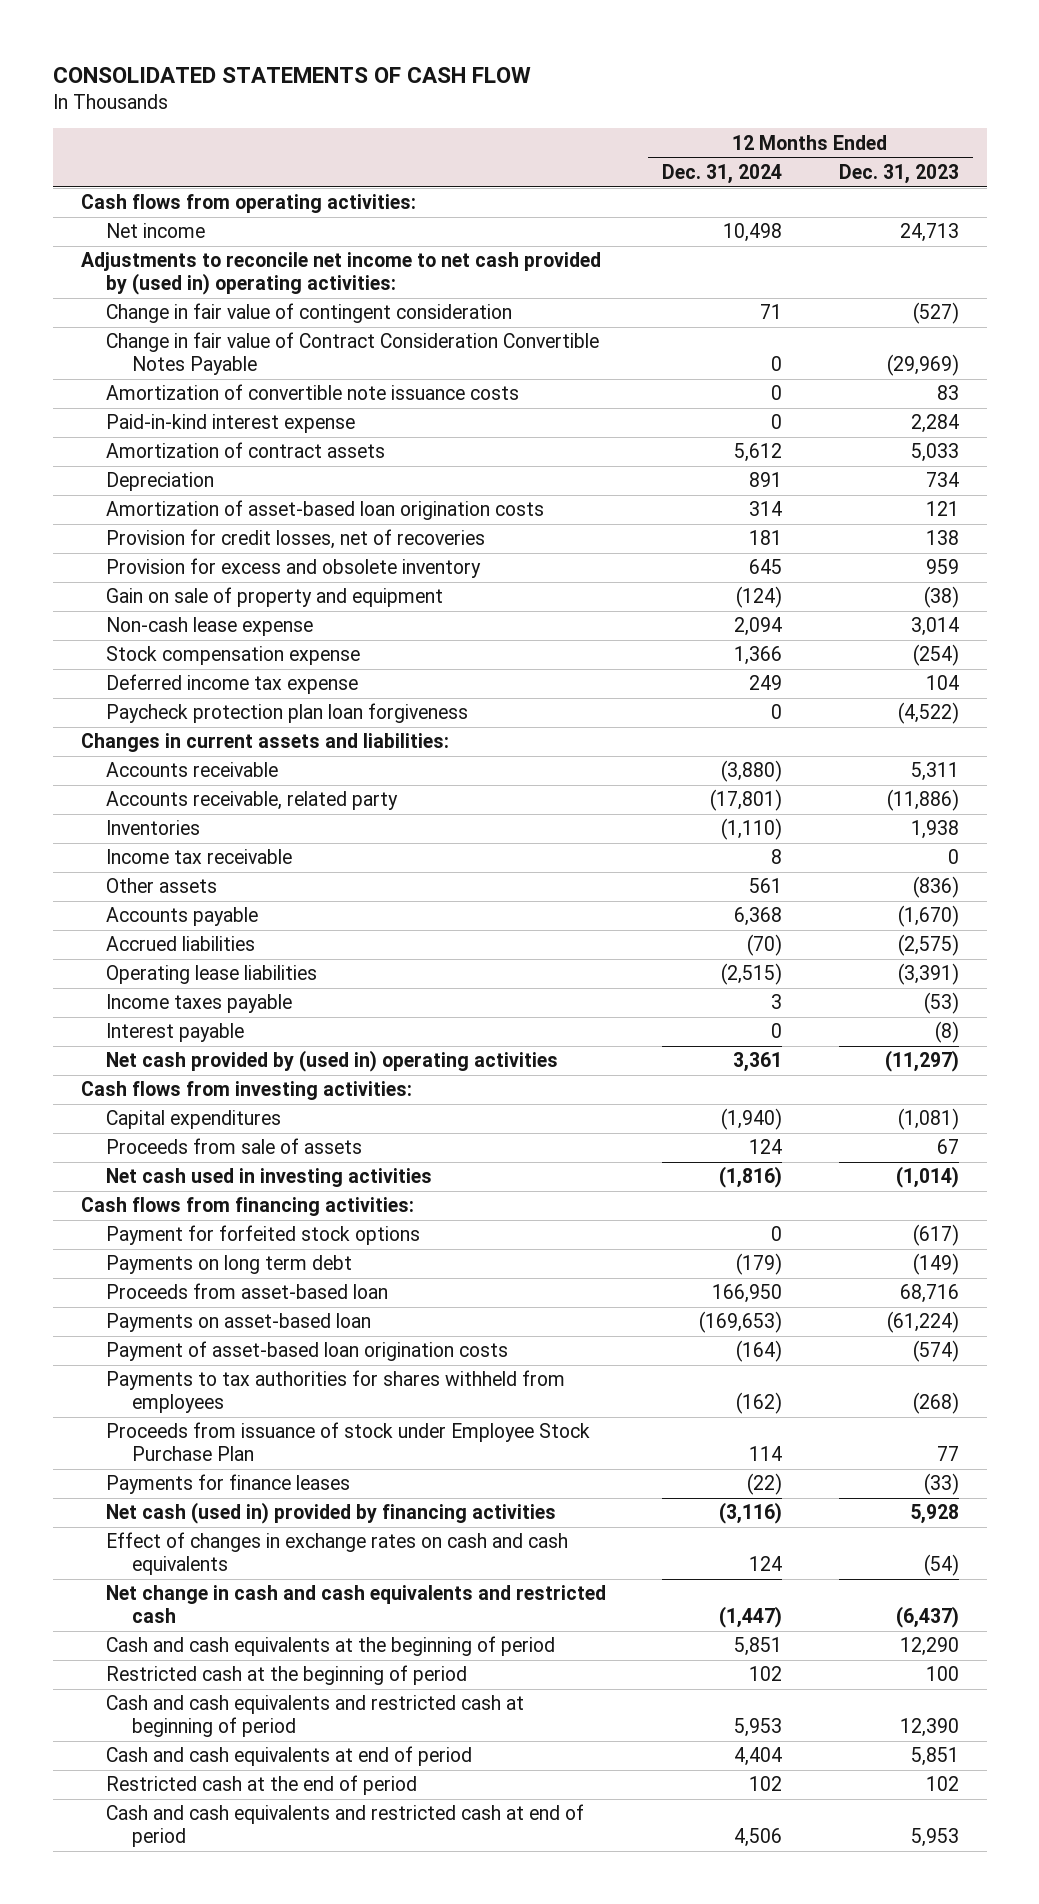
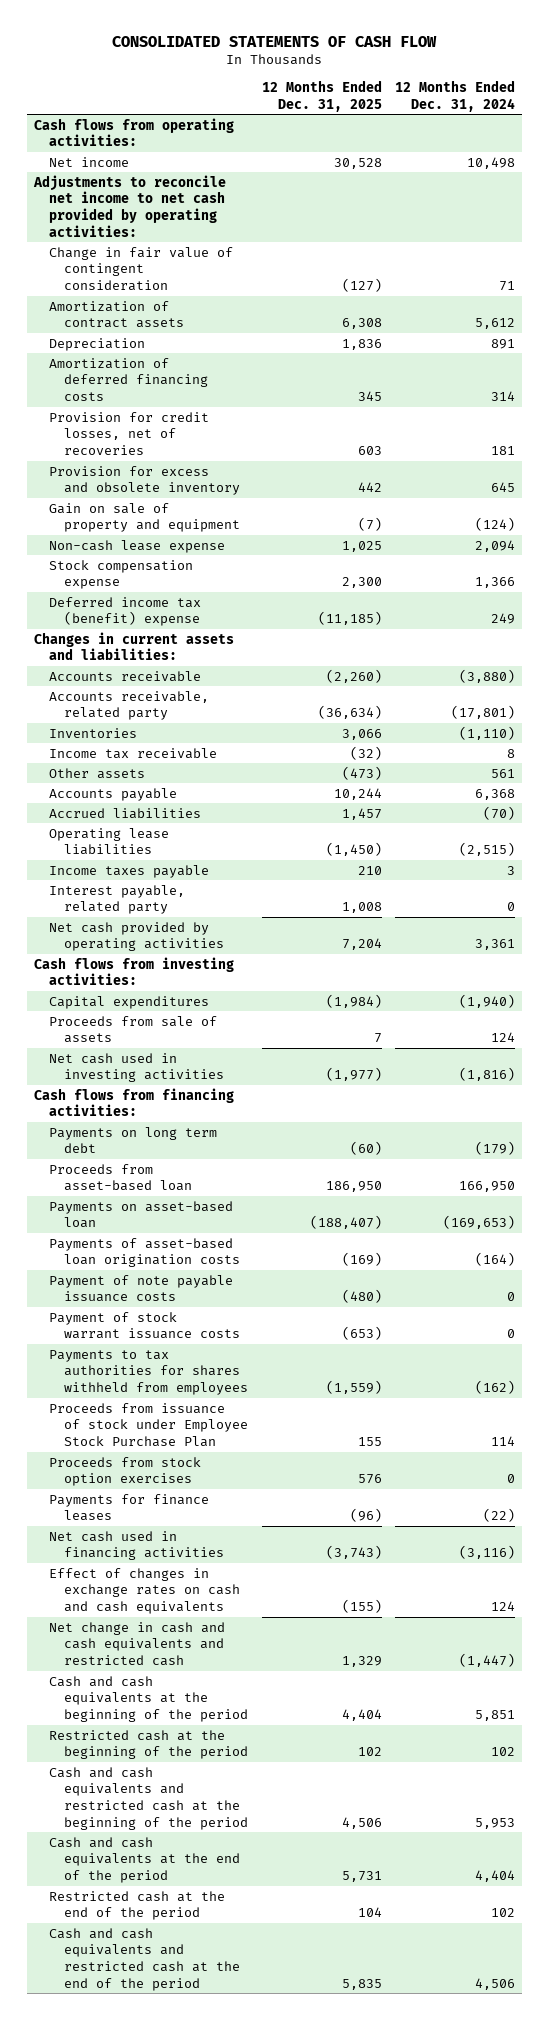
[838,163,959,184] Dec. 31, 2023 -> none
none -> [261,80,382,112] 12 Months Ended Dec. 31, 2025
[80,252,601,296] Adjustments to reconcile net income to net cash provided by (used in) operating activities: -> [32,174,226,237] Adjustments to reconcile net income to net cash provided by operating activities:
[106,332,600,376] Change in fair value of Contract Consideration Convertible Notes Payable -> none
[106,384,520,401] Amortization of convertible note issuance costs -> none
[106,414,356,434] Paid-in-kind interest expense -> none
[106,500,545,521] Amortization of asset-based loan origination costs -> [48,357,209,402] Amortization of deferred financing costs
[106,703,469,724] Paycheck protection plan loan forgiveness -> none
[106,674,359,695] Deferred income tax expense -> [48,596,201,627] Deferred income tax (benefit) expense
[106,1023,245,1043] Interest payable -> [48,884,185,915] Interest payable, related party
[106,1050,559,1073] Net cash provided by (used in) operating activities -> [48,921,225,952] Net cash provided by operating activities
[106,1225,421,1246] Payment for forfeited stock options -> none
none -> [48,1237,241,1268] Payments of asset-based loan origination costs
[106,1341,509,1362] Payment of asset-based loan origination costs -> [48,1274,233,1303] Payment of note payable issuance costs
[736,1340,783,1363] (164) -> [506,1292,515,1302] 0
none -> [48,1311,241,1340] Payment of stock warrant issuance costs
none -> [48,1456,201,1487] Proceeds from stock option exercises
[106,1502,557,1525] Net cash (used in) provided by financing activities -> [48,1530,225,1561] Net cash used in financing activities
[106,1636,556,1657] Cash and cash equivalents at the beginning of period -> [48,1675,249,1723] Cash and cash equivalents at the beginning of the period
[106,1665,468,1686] Restricted cash at the beginning of period -> [48,1729,249,1760] Restricted cash at the beginning of the period
[106,1695,525,1738] Cash and cash equivalents and restricted cash at beginning of period -> [48,1766,249,1830] Cash and cash equivalents and restricted cash at the beginning of the period
[106,1746,473,1767] Cash and cash equivalents at end of period -> [48,1836,241,1884] Cash and cash equivalents at the end of the period
[106,1775,418,1796] Restricted cash at the end of period -> [48,1890,225,1921] Restricted cash at the end of the period
[106,1804,585,1848] Cash and cash equivalents and restricted cash at end of period -> [48,1927,241,1991] Cash and cash equivalents and restricted cash at the end of the period

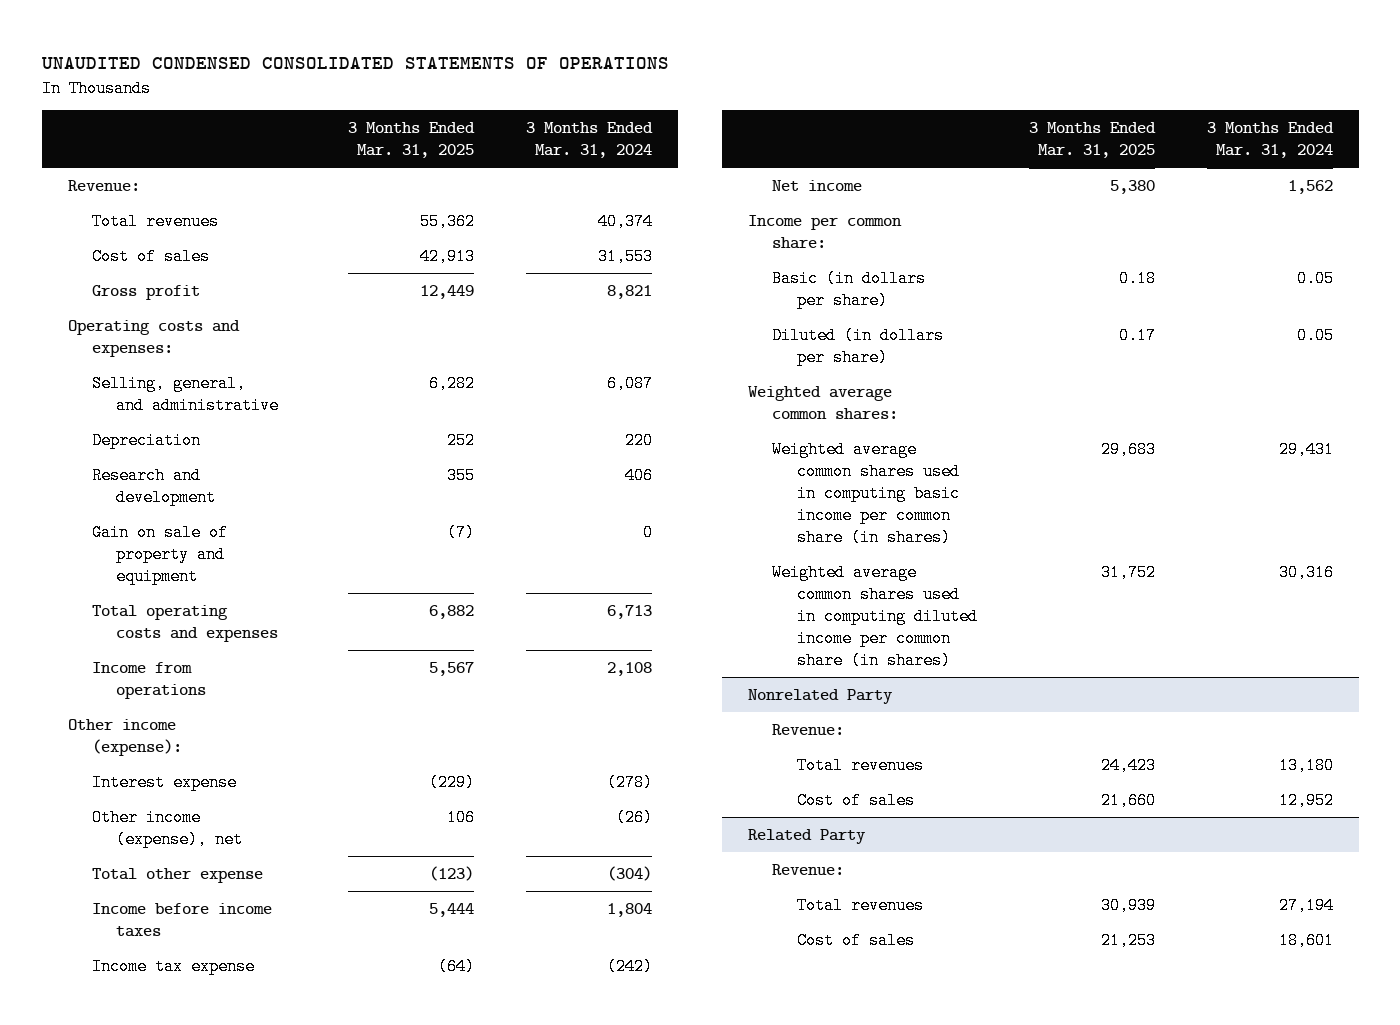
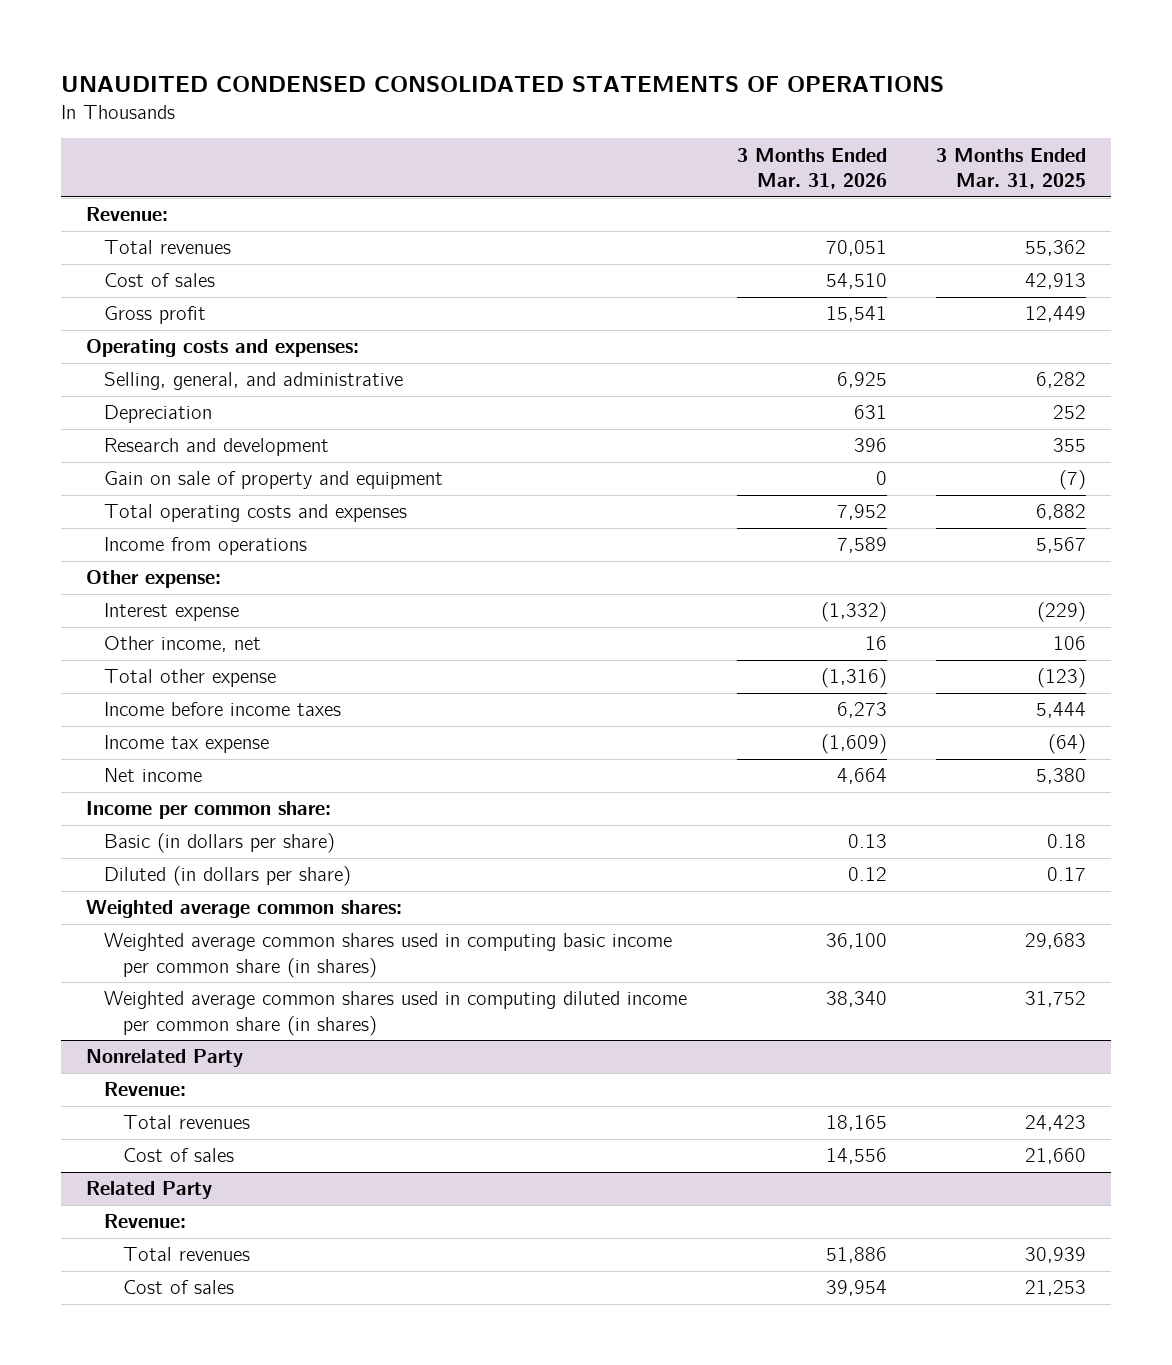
[526,121,654,159] 3 Months Ended Mar. 31, 2024 -> none
none -> [736,147,887,190] 3 Months Ended Mar. 31, 2026
[67,718,183,756] Other income (expense): -> [85,570,221,589] Other expense:
[92,808,244,848] Other income (expense), net -> [104,636,262,653] Other income, net

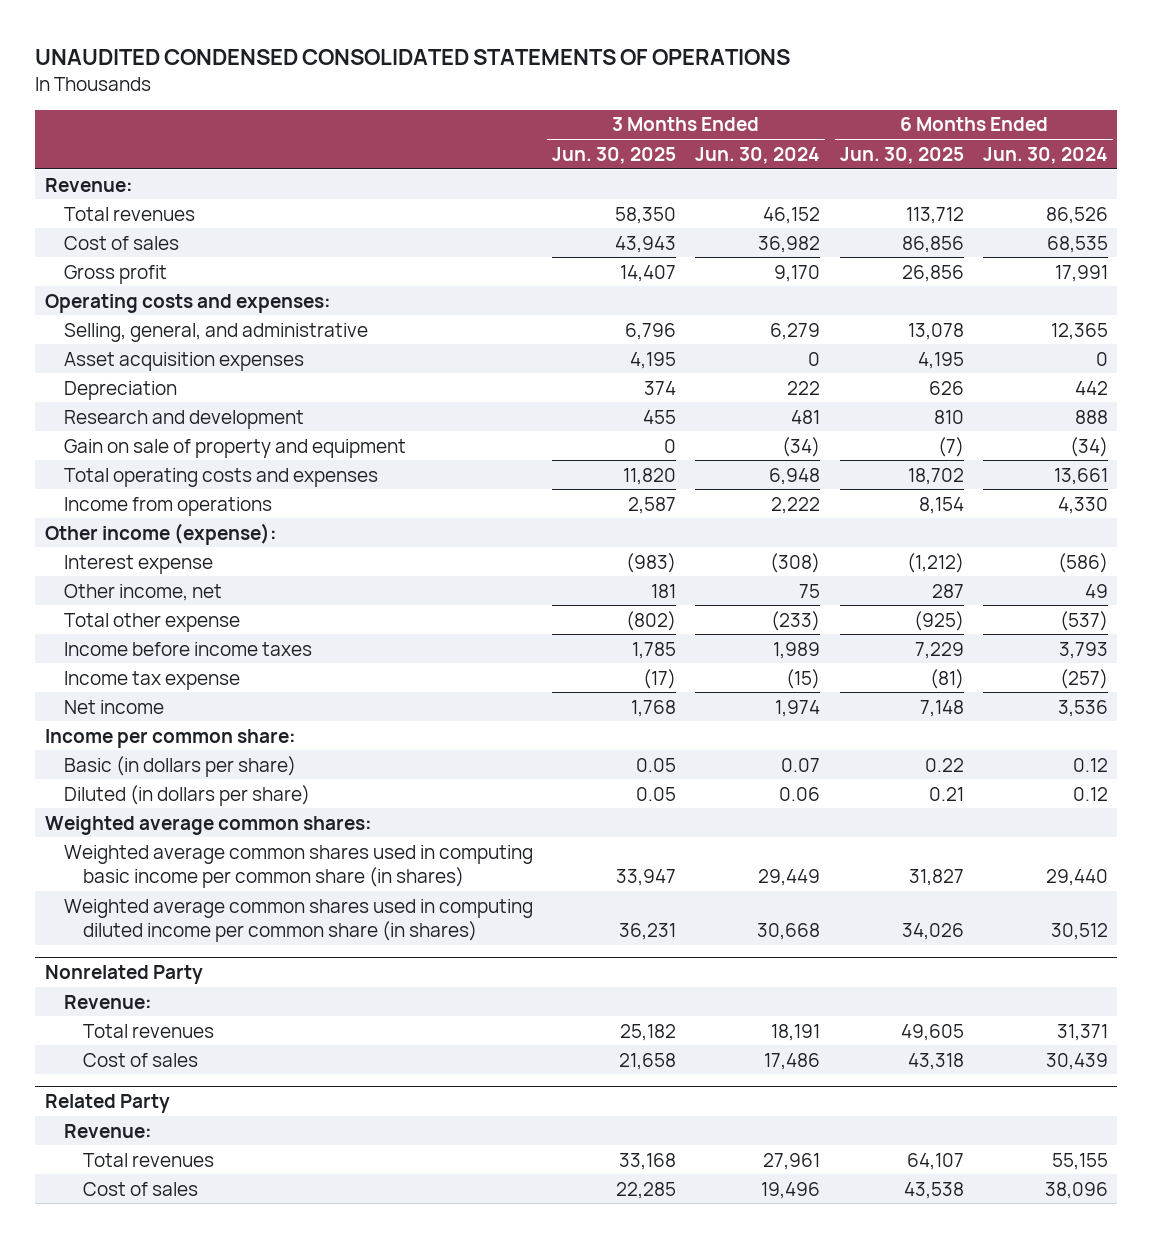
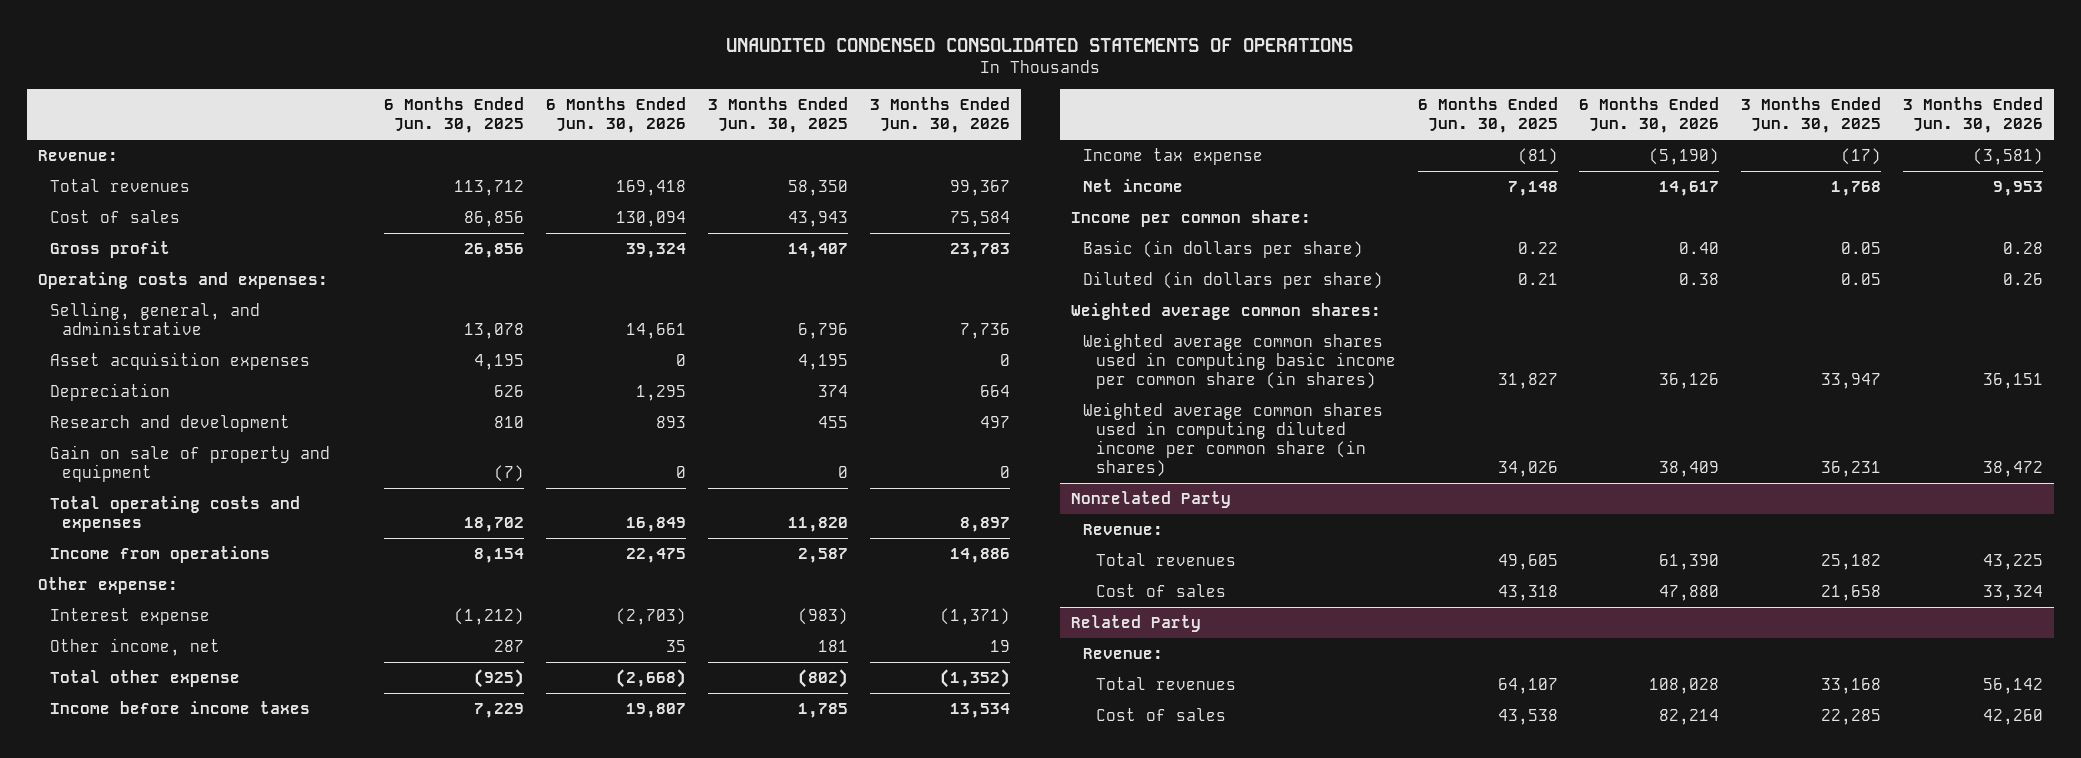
[695,146,821,164] Jun. 30, 2024 -> none
[982,146,1108,164] Jun. 30, 2024 -> none
none -> [546,97,687,134] 6 Months Ended Jun. 30, 2026
none -> [869,97,1010,134] 3 Months Ended Jun. 30, 2026
[44,522,277,545] Other income (expense): -> [37,577,178,595] Other expense:

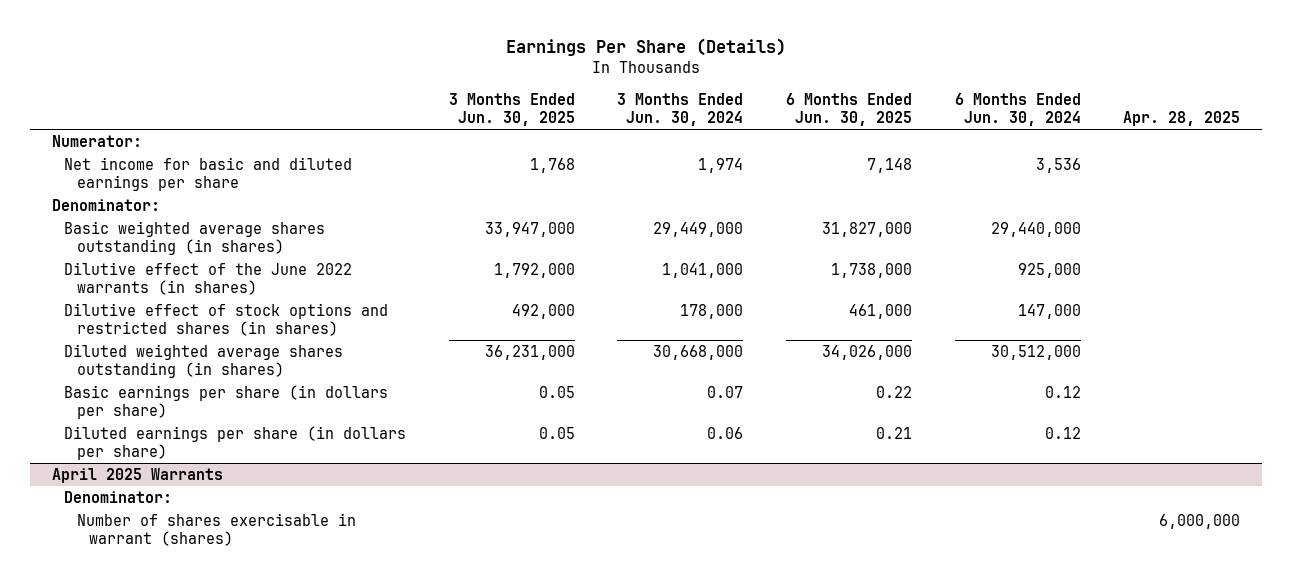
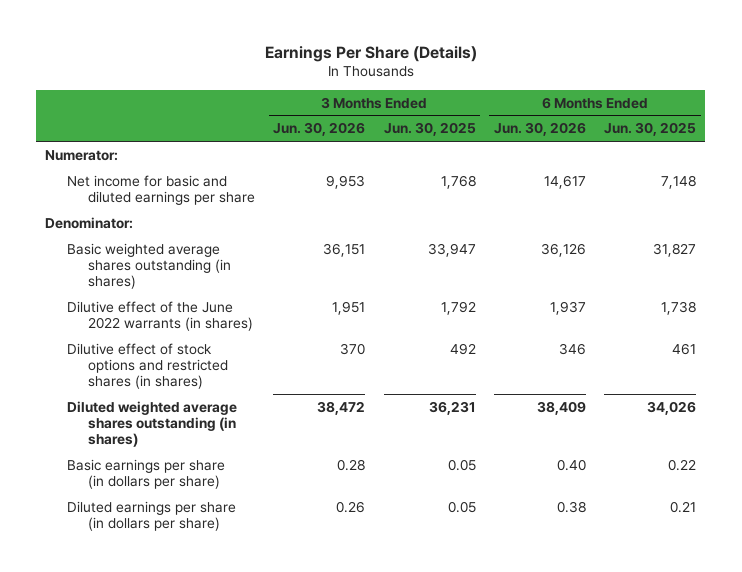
[617,93,744,127] 3 Months Ended Jun. 30, 2024 -> none
[954,93,1081,127] 6 Months Ended Jun. 30, 2024 -> none
[1123,111,1241,127] Apr. 28, 2025 -> none
none -> [273,122,366,137] Jun. 30, 2026
none -> [493,122,586,137] Jun. 30, 2026
[484,221,575,237] 33,947,000 -> [427,242,476,257] 33,947
[821,221,912,237] 31,827,000 -> [653,242,697,257] 31,827
[493,262,575,278] 1,792,000 -> [440,300,476,315] 1,792
[830,262,912,278] 1,738,000 -> [661,300,697,315] 1,738
[511,303,575,319] 492,000 -> [449,342,476,355] 492
[848,303,912,319] 461,000 -> [672,342,697,355] 461
[484,344,575,360] 36,231,000 -> [428,400,476,415] 36,231
[821,344,912,360] 34,026,000 -> [647,400,697,415] 34,026
[51,467,223,483] April 2025 Warrants -> none
[64,490,173,503] Denominator: -> none
[76,512,356,547] Number of shares exercisable in warrant (shares) -> none

